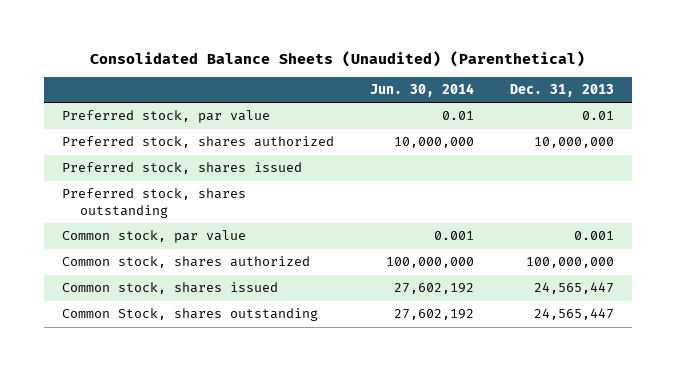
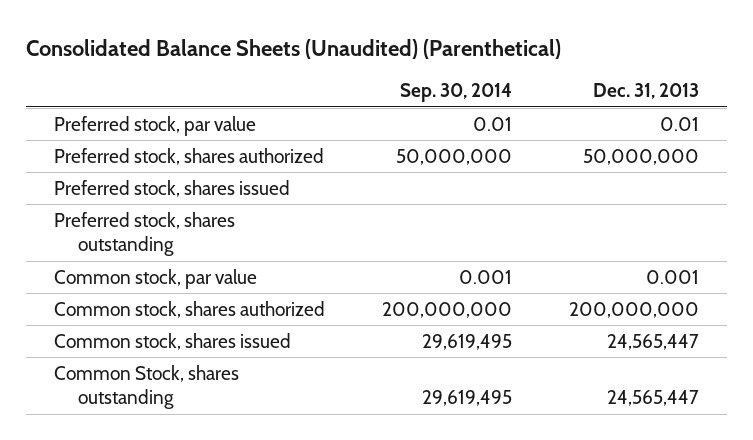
[370,83,475,98] Jun. 30, 2014 -> none
none -> [400,83,513,103] Sep. 30, 2014
[534,137,615,149] 10,000,000 -> [582,148,699,165] 50,000,000
[526,257,615,269] 100,000,000 -> [568,301,699,318] 200,000,000

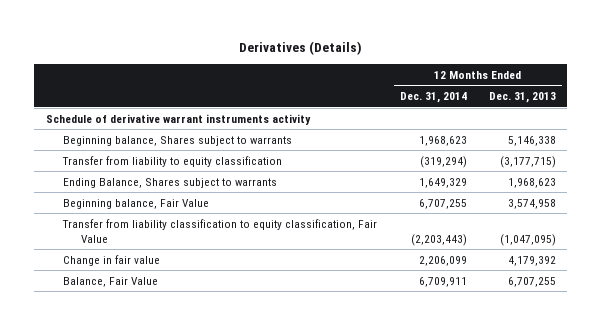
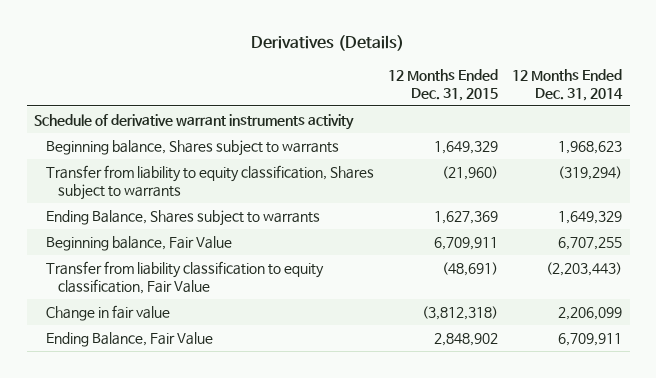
[489,92,557,104] Dec. 31, 2013 -> none
none -> [388,69,499,102] 12 Months Ended Dec. 31, 2015
[62,155,283,167] Transfer from liability to equity classification -> [45,164,374,200] Transfer from liability to equity classification, Shares subject to warrants
[63,276,159,287] Balance, Fair Value -> [45,331,213,347] Ending Balance, Fair Value

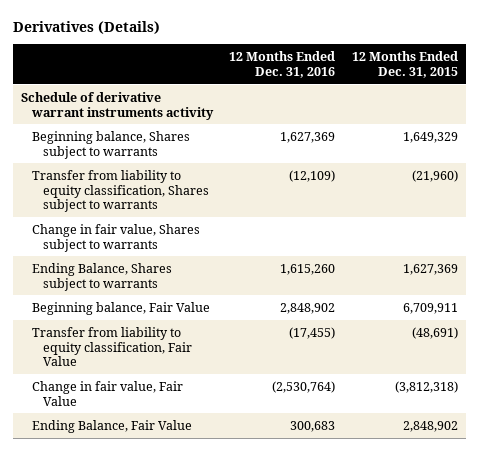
[512,69,624,102] 12 Months Ended Dec. 31, 2014 -> none
none -> [229,50,336,78] 12 Months Ended Dec. 31, 2016
none -> [32,223,201,252] Change in fair value, Shares subject to warrants
[45,260,324,294] Transfer from liability classification to equity classification, Fair Value -> [32,326,193,367] Transfer from liability to equity classification, Fair Value
[45,304,170,321] Change in fair value -> [32,380,184,406] Change in fair value, Fair Value

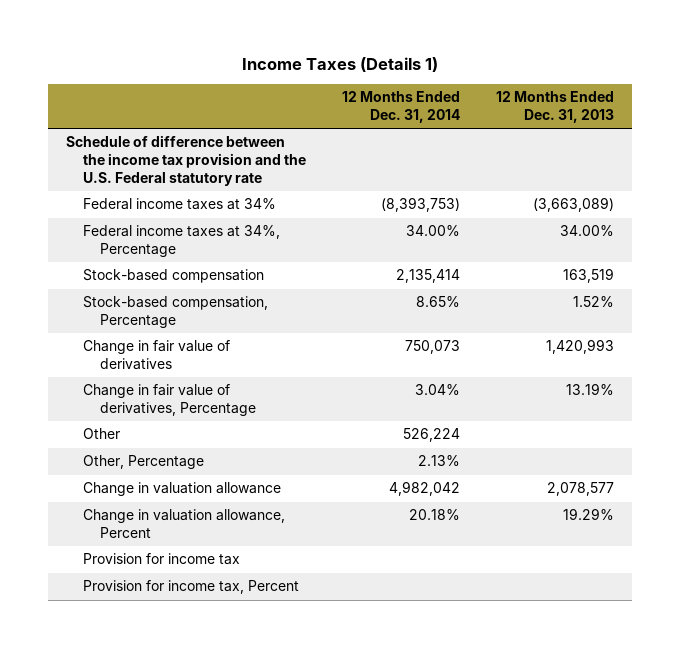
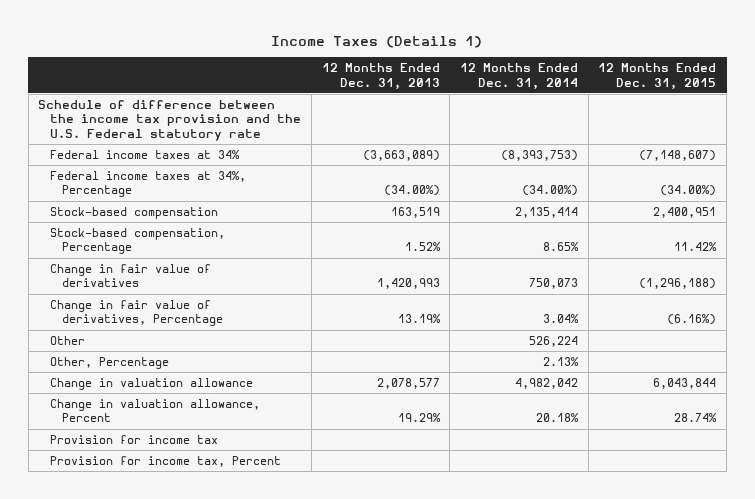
none -> [598,63,717,90] 12 Months Ended Dec. 31, 2015
[406,225,461,237] 34.00% -> [522,185,579,197] (34.00%)
[560,225,615,237] 34.00% -> [383,185,440,197] (34.00%)

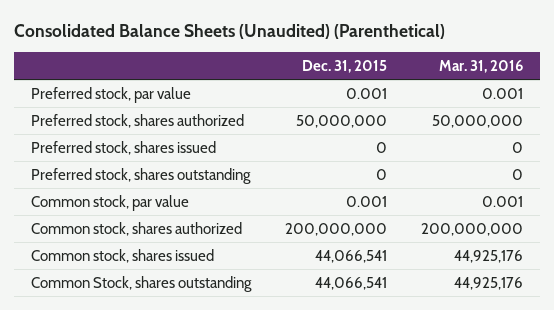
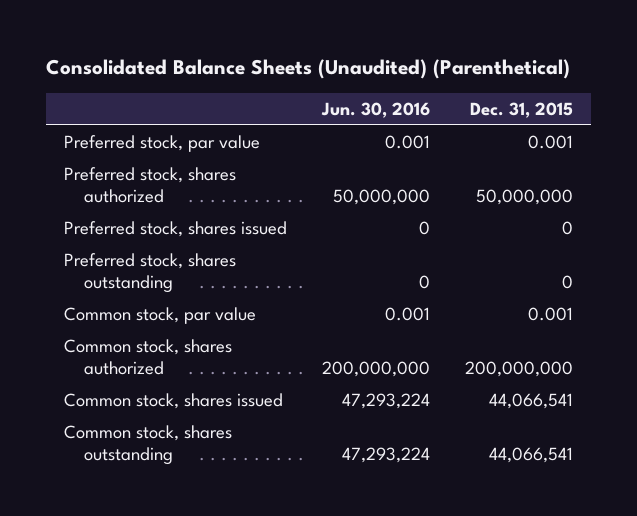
[439,60,524,74] Mar. 31, 2016 -> none
none -> [320,101,430,118] Jun. 30, 2016
[30,275,252,292] Common Stock, shares outstanding -> [63,424,232,465] Common stock, shares outstanding

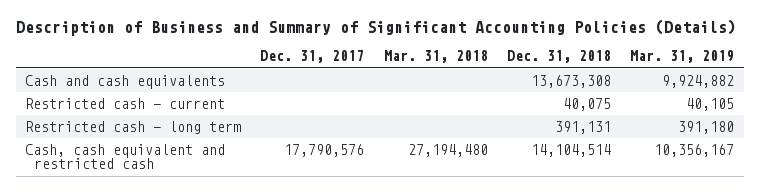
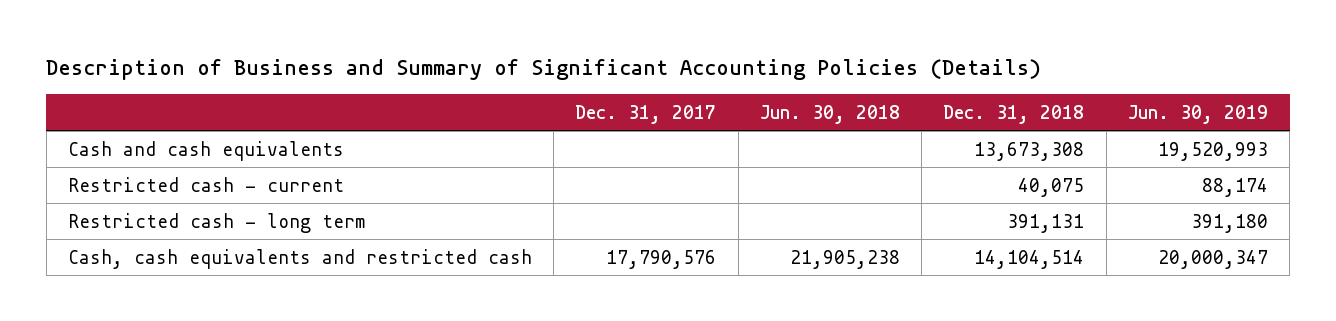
[383,50,488,64] Mar. 31, 2018 -> none
[629,50,734,64] Mar. 31, 2019 -> none
none -> [759,104,900,124] Jun. 30, 2018
none -> [1127,104,1268,124] Jun. 30, 2019
[25,143,226,170] Cash, cash equivalent and restricted cash -> [67,248,532,269] Cash, cash equivalents and restricted cash

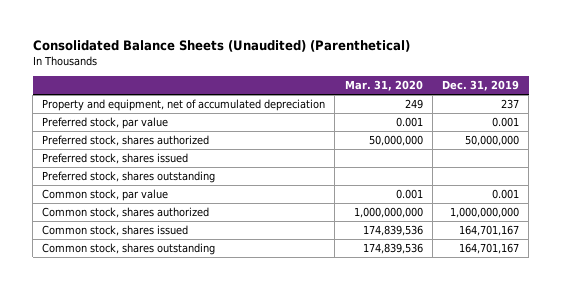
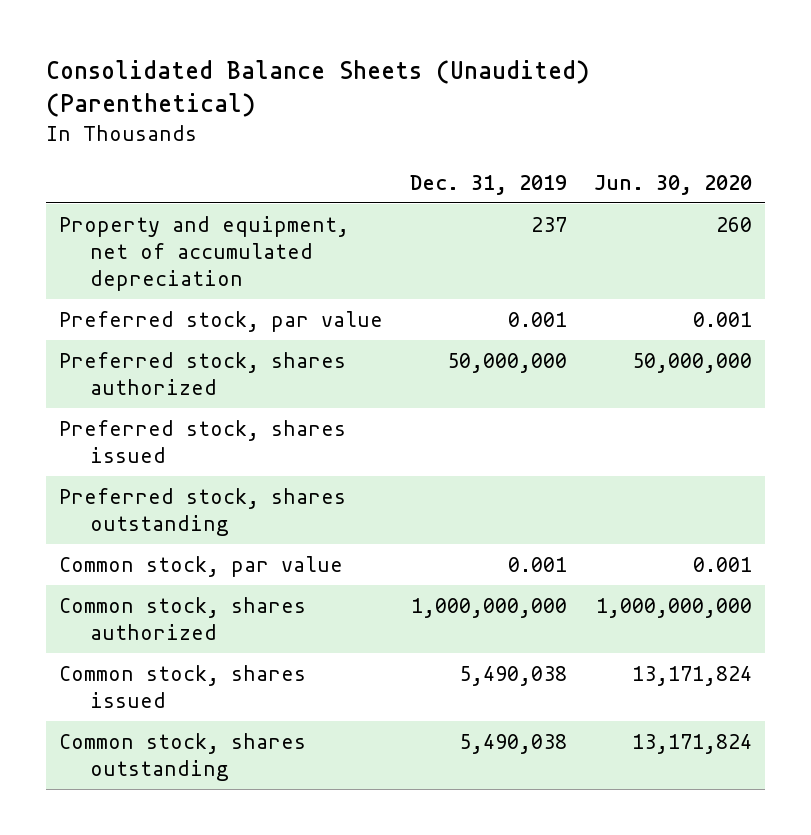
[344,80,423,92] Mar. 31, 2020 -> none
none -> [593,174,752,195] Jun. 30, 2020
[459,225,520,237] 164,701,167 -> [459,665,568,686] 5,490,038
[459,243,520,255] 164,701,167 -> [459,733,568,754] 5,490,038

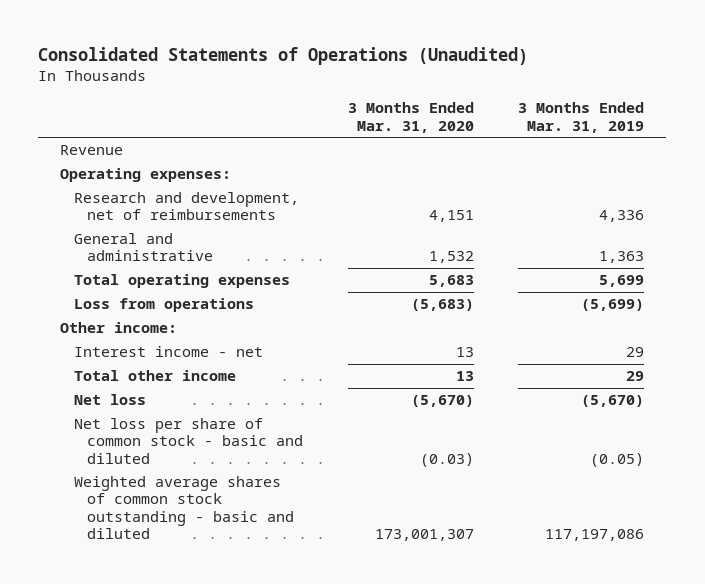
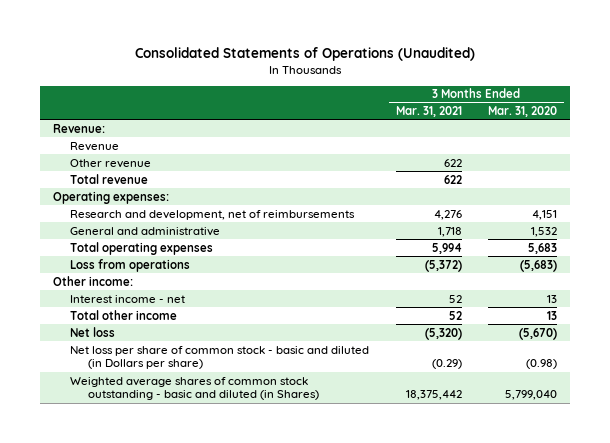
[518,102,645,133] 3 Months Ended Mar. 31, 2019 -> none
none -> [395,105,462,117] Mar. 31, 2021
none -> [52,123,105,133] Revenue:
none -> [70,158,152,168] Other revenue
none -> [70,173,149,184] Total revenue
[73,418,304,464] Net loss per share of common stock - basic and diluted -> [70,345,370,370] Net loss per share of common stock - basic and diluted (in Dollars per share)
[419,452,474,467] (0.03) -> [526,359,558,370] (0.98)
[73,476,295,540] Weighted average shares of common stock outstanding - basic and diluted -> [70,376,319,401] Weighted average shares of common stock outstanding - basic and diluted (in Shares)
[374,529,474,542] 173,001,307 -> [505,390,558,401] 5,799,040

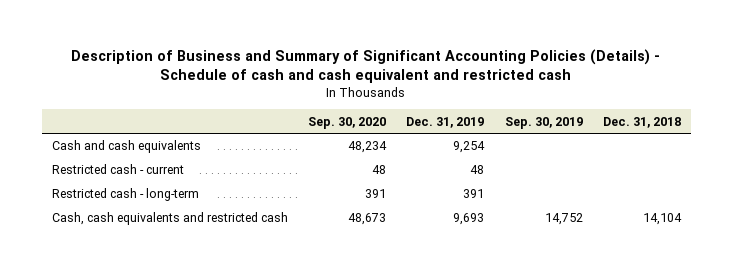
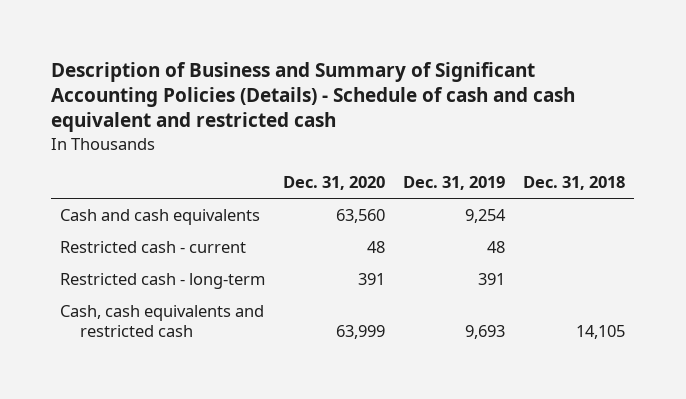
[308,116,387,129] Sep. 30, 2020 -> none
[504,116,583,129] Sep. 30, 2019 -> none
none -> [283,175,386,190] Dec. 31, 2020
[643,213,683,226] 14,104 -> [576,325,626,340] 14,105

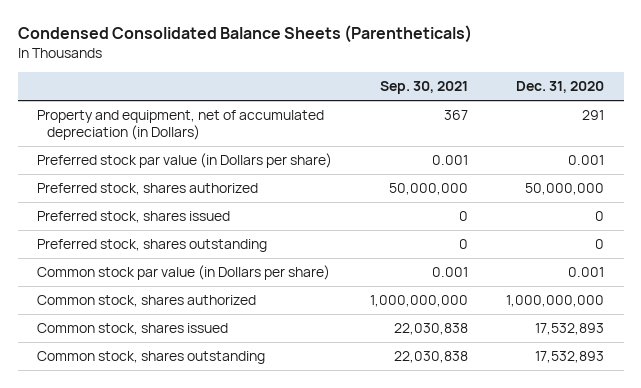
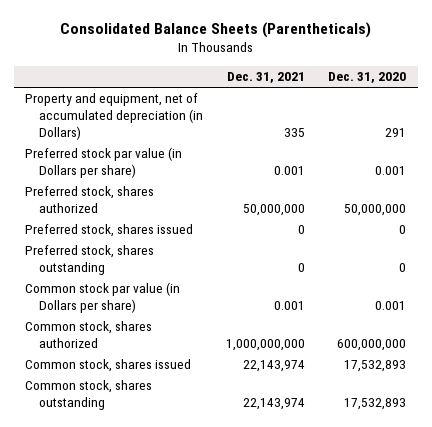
[17,25,472,44] Condensed Consolidated Balance Sheets (Parentheticals) -> [59,22,371,39] Consolidated Balance Sheets (Parentheticals)
[380,81,469,95] Sep. 30, 2021 -> none
none -> [227,72,306,84] Dec. 31, 2021
[506,295,605,308] 1,000,000,000 -> [337,339,407,352] 600,000,000

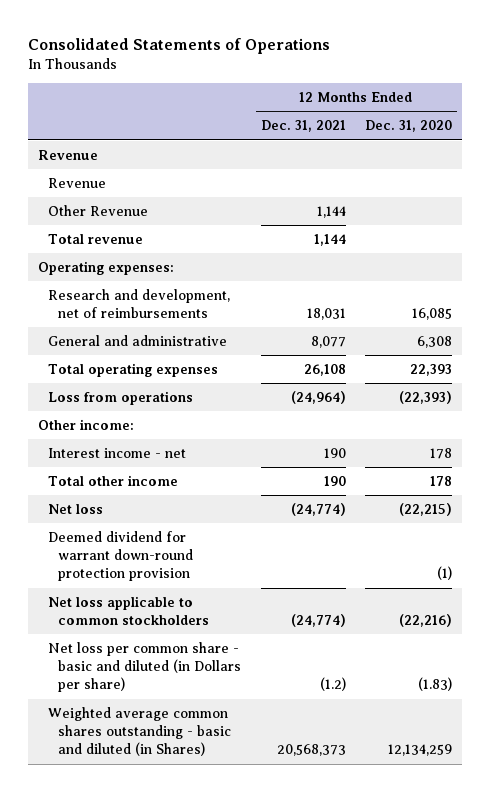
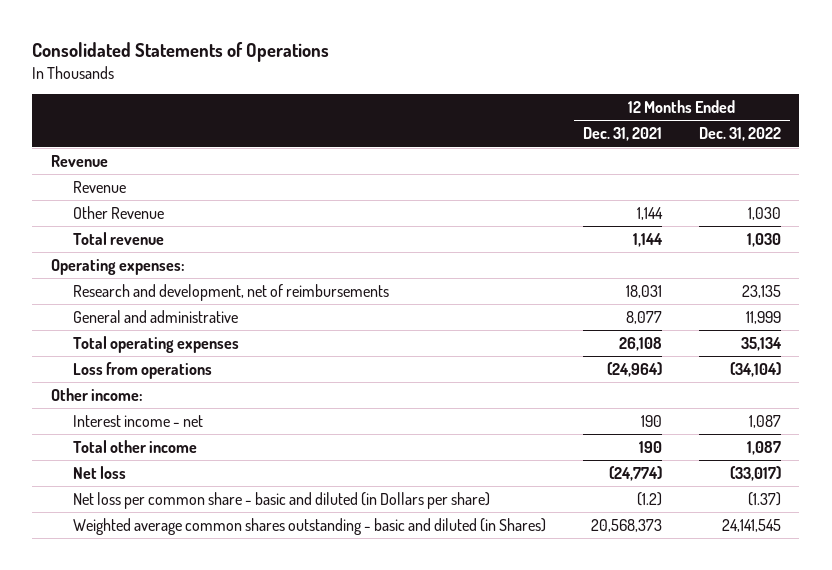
[365,120,453,133] Dec. 31, 2020 -> none
none -> [698,127,781,142] Dec. 31, 2022
[48,530,194,582] Deemed dividend for warrant down-round protection provision -> none
[48,595,210,626] Net loss applicable to common stockholders -> none

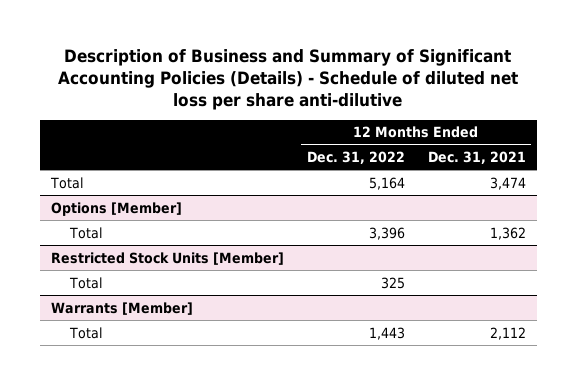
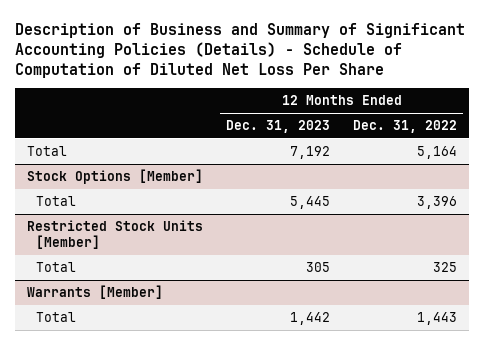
[58,48,519,110] Description of Business and Summary of Significant Accounting Policies (Details) - Schedule of diluted net loss per share anti-dilutive -> [15,23,466,79] Description of Business and Summary of Significant Accounting Policies (Details) - Schedule of Computation of Diluted Net Loss Per Share
[427,151,526,165] Dec. 31, 2021 -> none
none -> [225,120,330,134] Dec. 31, 2023
[50,201,182,216] Options [Member] -> [26,169,203,185] Stock Options [Member]

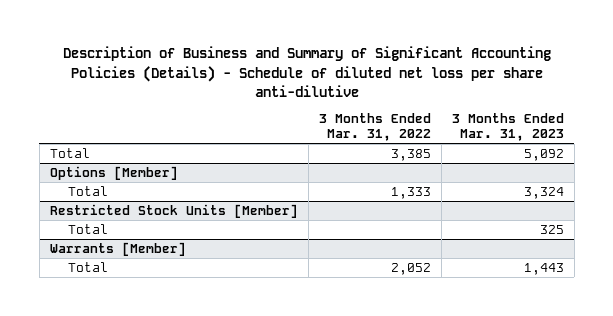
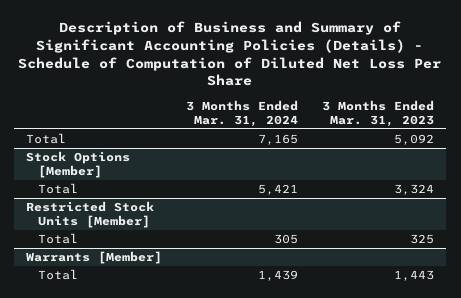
[62,46,551,97] Description of Business and Summary of Significant Accounting Policies (Details) - Schedule of diluted net loss per share anti-dilutive -> [18,21,442,87] Description of Business and Summary of Significant Accounting Policies (Details) - Schedule of Computation of Diluted Net Loss Per Share
[318,112,431,142] 3 Months Ended Mar. 31, 2022 -> none
none -> [186,99,299,127] 3 Months Ended Mar. 31, 2024
[49,165,178,180] Options [Member] -> [26,150,131,178] Stock Options [Member]

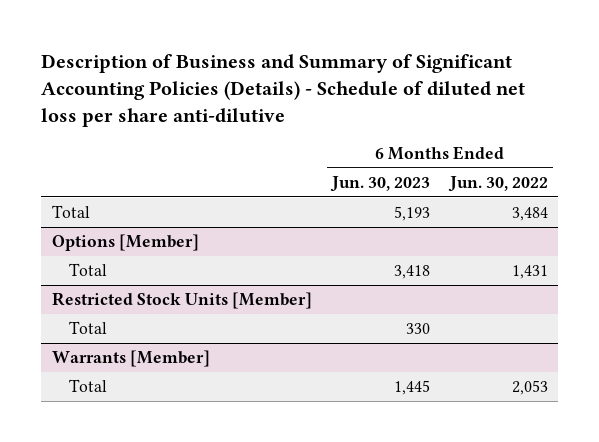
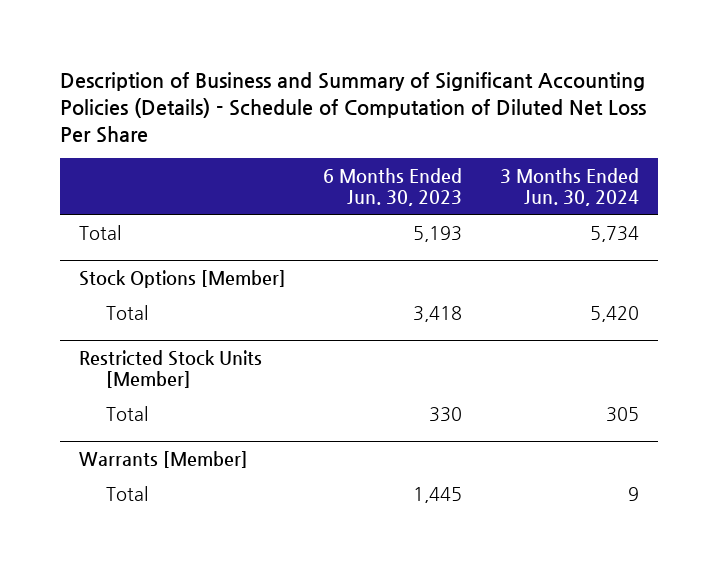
[41,54,526,127] Description of Business and Summary of Significant Accounting Policies (Details) - Schedule of diluted net loss per share anti-dilutive -> [59,71,646,143] Description of Business and Summary of Significant Accounting Policies (Details) - Schedule of Computation of Diluted Net Loss Per Share
[447,175,548,192] Jun. 30, 2022 -> none
none -> [500,167,640,206] 3 Months Ended Jun. 30, 2024
[51,233,199,251] Options [Member] -> [78,270,286,289] Stock Options [Member]

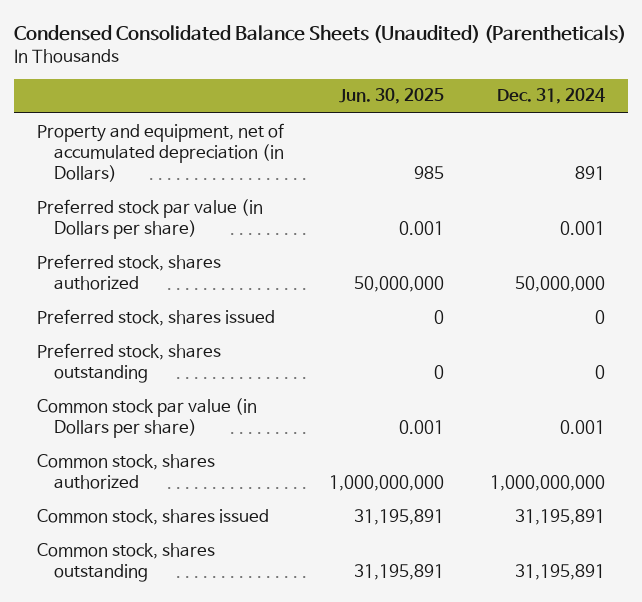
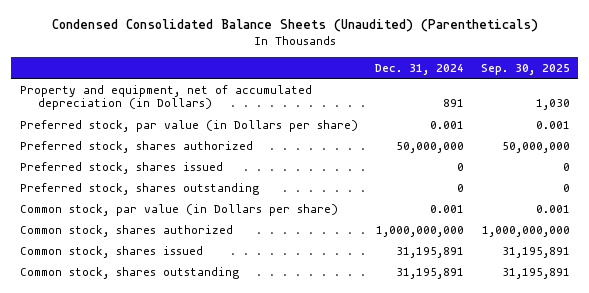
[339,88,445,105] Jun. 30, 2025 -> none
none -> [480,63,570,75] Sep. 30, 2025
[37,198,264,239] Preferred stock par value (in Dollars per share) -> [19,119,358,132] Preferred stock, par value (in Dollars per share)
[37,397,258,438] Common stock par value (in Dollars per share) -> [19,203,338,216] Common stock, par value (in Dollars per share)

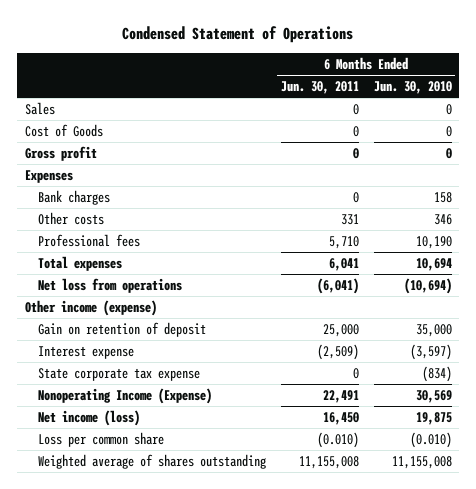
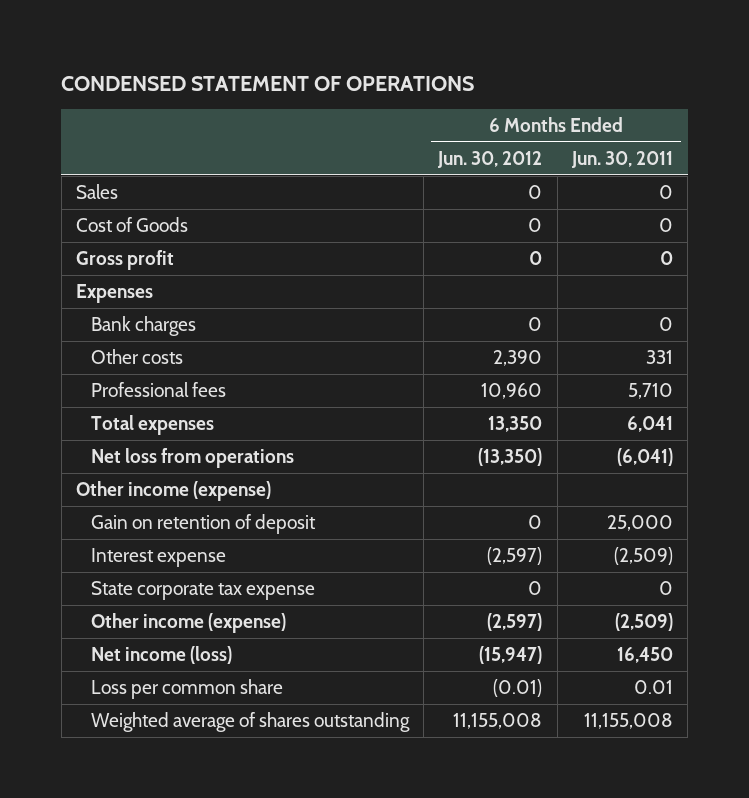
[122,26,354,44] Condensed Statement of Operations -> [61,75,475,91] CONDENSED STATEMENT OF OPERATIONS
[373,80,452,94] Jun. 30, 2010 -> none
none -> [437,150,543,168] Jun. 30, 2012
[38,387,213,404] Nonoperating Income (Expense) -> [90,612,286,633] Other income (expense)
[322,389,359,403] 22,491 -> [615,612,674,631] (2,509)
[316,431,359,448] (0.010) -> [634,679,674,694] 0.01

